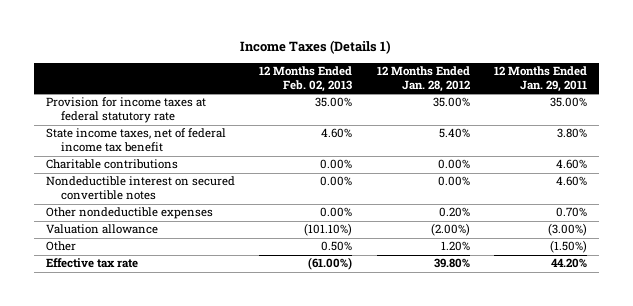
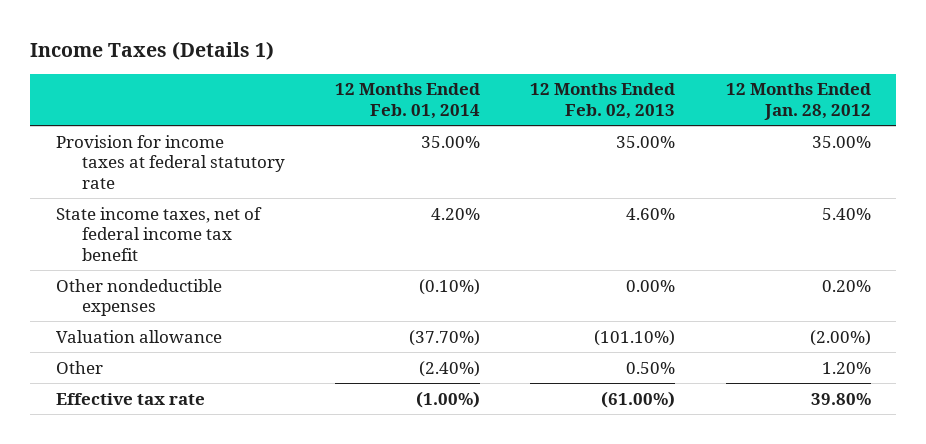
[493,66,587,92] 12 Months Ended Jan. 29, 2011 -> none
none -> [334,83,480,119] 12 Months Ended Feb. 01, 2014
[45,159,178,170] Charitable contributions -> none
[45,176,235,201] Nondeductible interest on secured convertible notes -> none

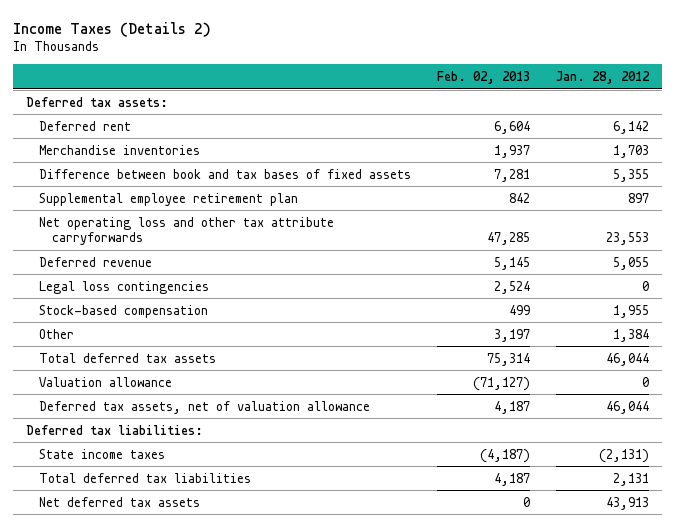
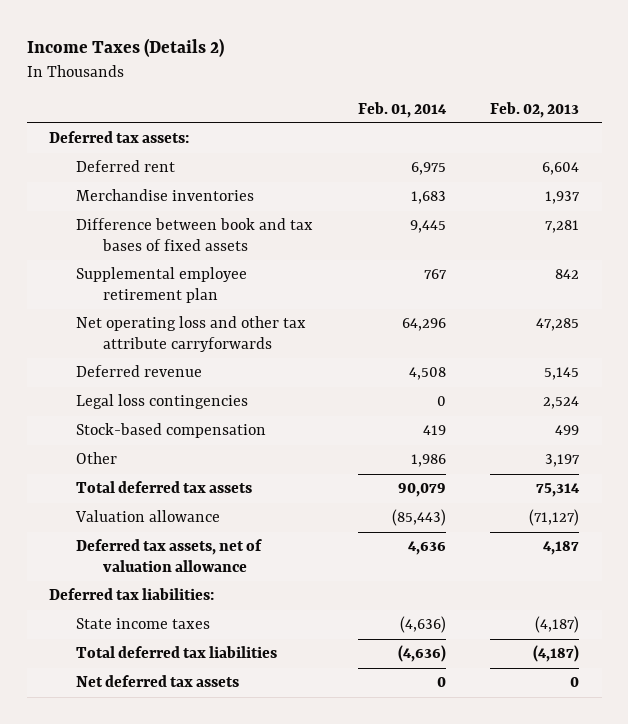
[556,71,651,85] Jan. 28, 2012 -> none
none -> [357,101,447,118] Feb. 01, 2014
[494,472,531,486] 4,187 -> [533,645,580,663] (4,187)

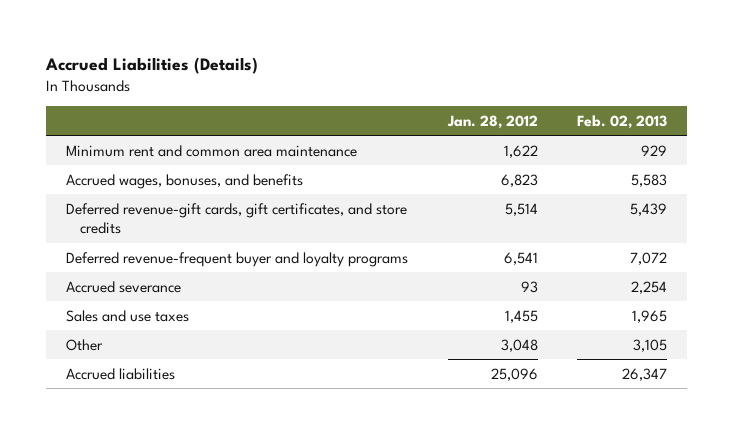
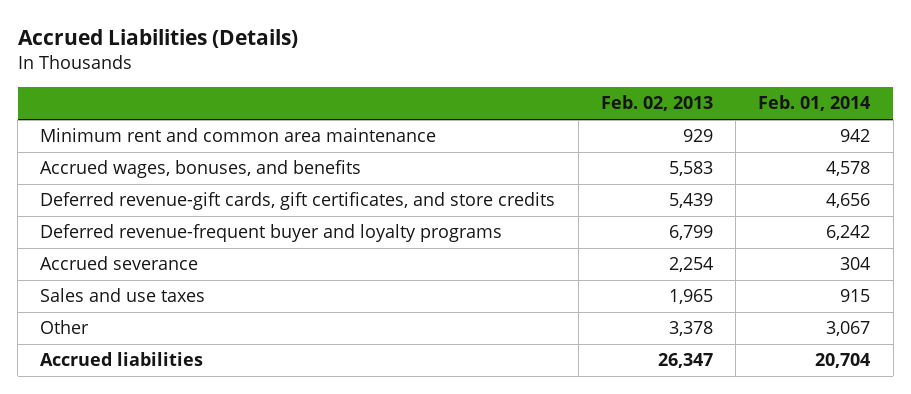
[446,114,538,129] Jan. 28, 2012 -> none
none -> [758,95,871,112] Feb. 01, 2014
[630,251,668,265] 7,072 -> [668,225,713,241] 6,799
[633,338,668,352] 3,105 -> [668,321,713,337] 3,378

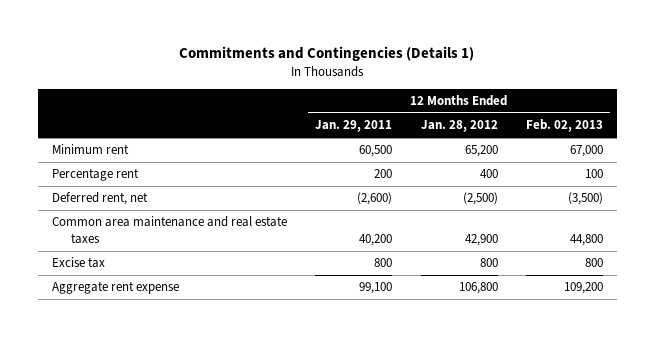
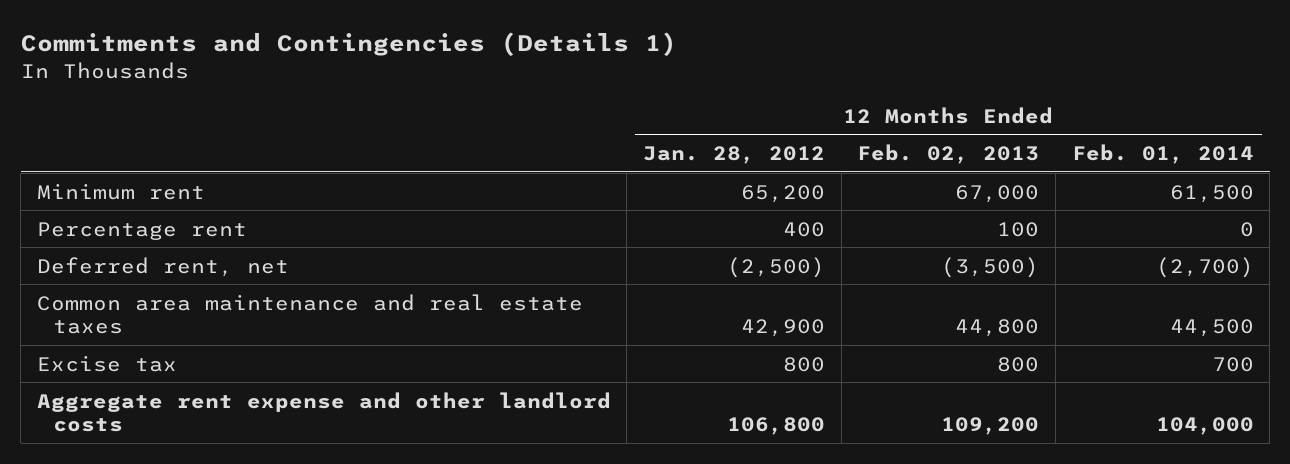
[315,120,393,133] Jan. 29, 2011 -> none
none -> [1071,143,1254,164] Feb. 01, 2014
[51,281,179,295] Aggregate rent expense -> [36,391,611,432] Aggregate rent expense and other landlord costs

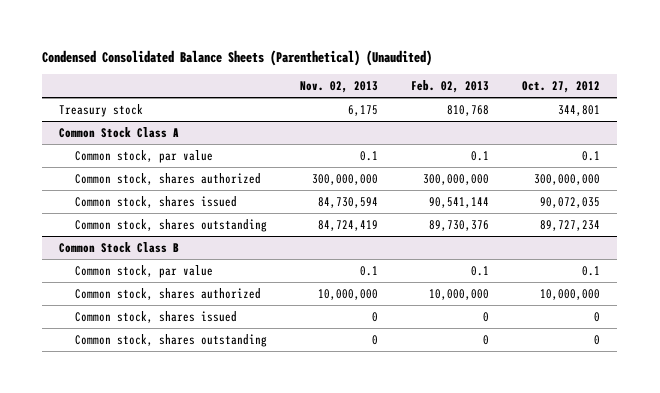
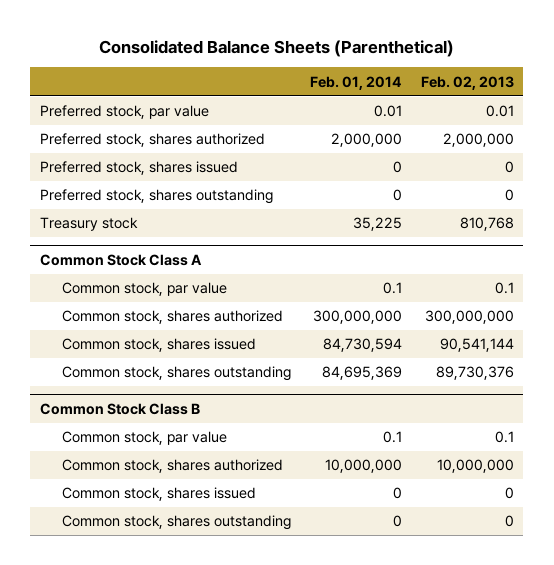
[42,49,433,66] Condensed Consolidated Balance Sheets (Parenthetical) (Unaudited) -> [98,39,454,57] Consolidated Balance Sheets (Parenthetical)
[300,81,379,94] Nov. 02, 2013 -> none
[522,81,601,94] Oct. 27, 2012 -> none
none -> [309,75,402,90] Feb. 01, 2014
none -> [39,105,209,120] Preferred stock, par value
none -> [39,133,265,148] Preferred stock, shares authorized
none -> [39,161,238,176] Preferred stock, shares issued
none -> [39,189,273,205] Preferred stock, shares outstanding

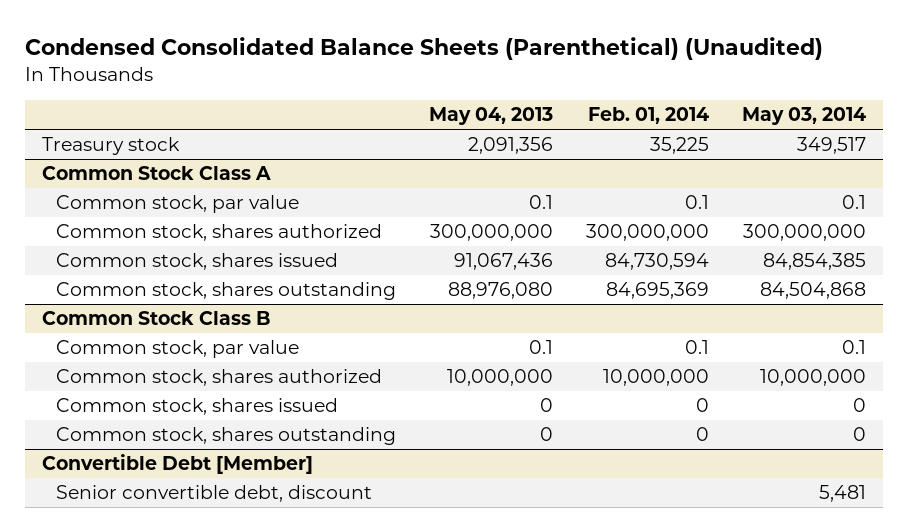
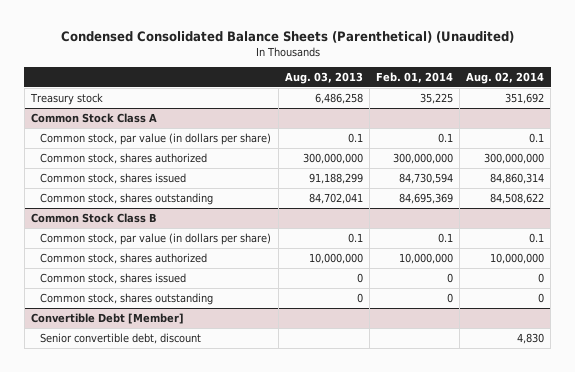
[428,107,553,126] May 04, 2013 -> none
[742,107,867,126] May 03, 2014 -> none
none -> [284,71,363,84] Aug. 03, 2013
none -> [466,71,545,84] Aug. 02, 2014
[55,195,299,214] Common stock, par value -> [40,132,272,145] Common stock, par value (in dollars per share)
[55,340,299,359] Common stock, par value -> [40,232,272,245] Common stock, par value (in dollars per share)

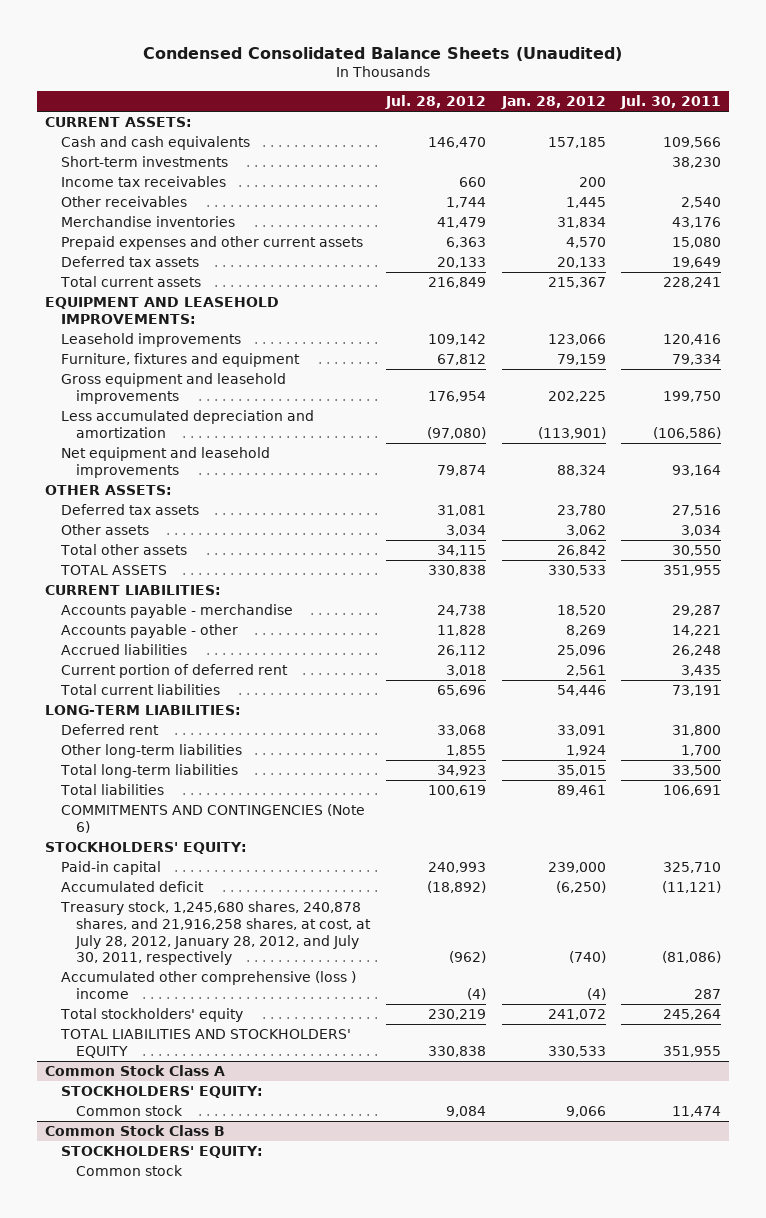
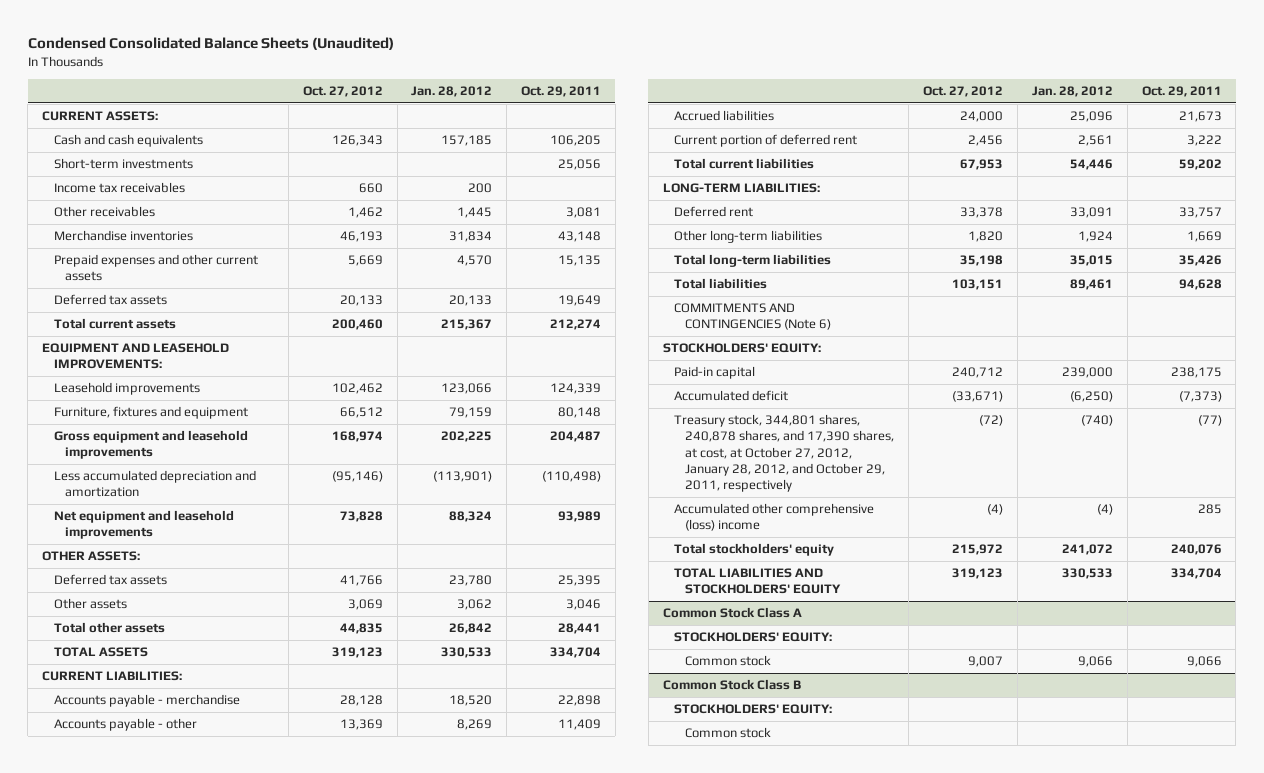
[384,95,486,110] Jul. 28, 2012 -> none
[620,95,722,110] Jul. 30, 2011 -> none
none -> [302,85,383,97] Oct. 27, 2012
none -> [521,85,602,97] Oct. 29, 2011
[59,901,372,966] Treasury stock, 1,245,680 shares, 240,878 shares, and 21,916,258 shares, at cost, at July 28, 2012, January 28, 2012, and July 30, 2011, respectively -> [673,414,895,493] Treasury stock, 344,801 shares, 240,878 shares, and 17,390 shares, at cost, at October 27, 2012, January 28, 2012, and October 29, 2011, respectively
[60,971,356,999] Accumulated other comprehensive (loss ) income -> [673,503,874,532] Accumulated other comprehensive (loss) income

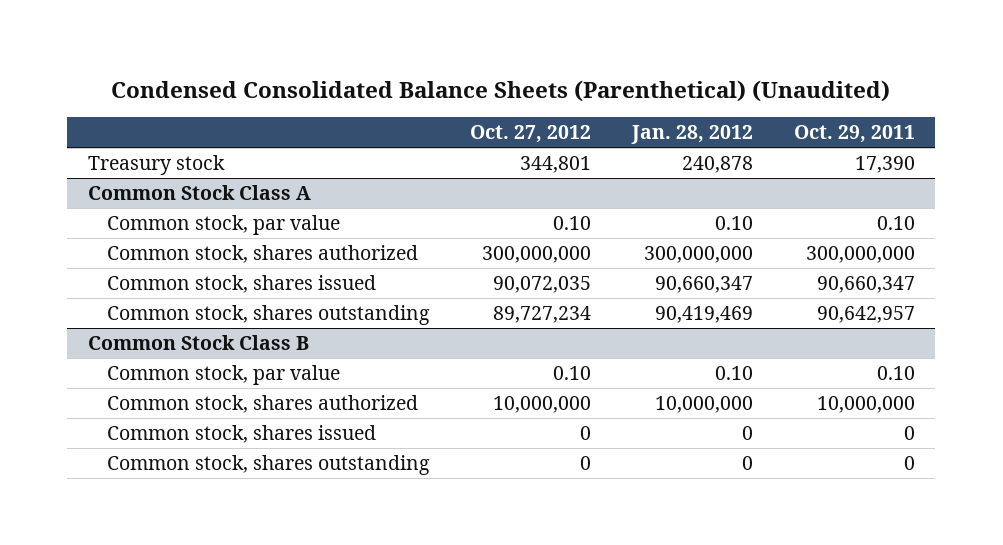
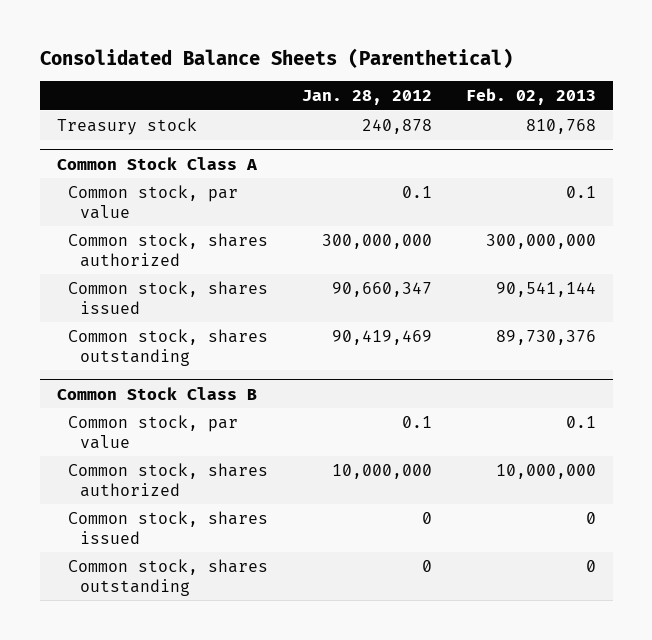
[111,79,891,102] Condensed Consolidated Balance Sheets (Parenthetical) (Unaudited) -> [39,47,513,68] Consolidated Balance Sheets (Parenthetical)
[470,125,592,144] Oct. 27, 2012 -> none
[793,125,915,144] Oct. 29, 2011 -> none
none -> [465,88,596,106] Feb. 02, 2013
[714,216,753,231] 0.10 -> [402,185,433,198] 0.1
[714,366,753,381] 0.10 -> [402,415,433,428] 0.1

